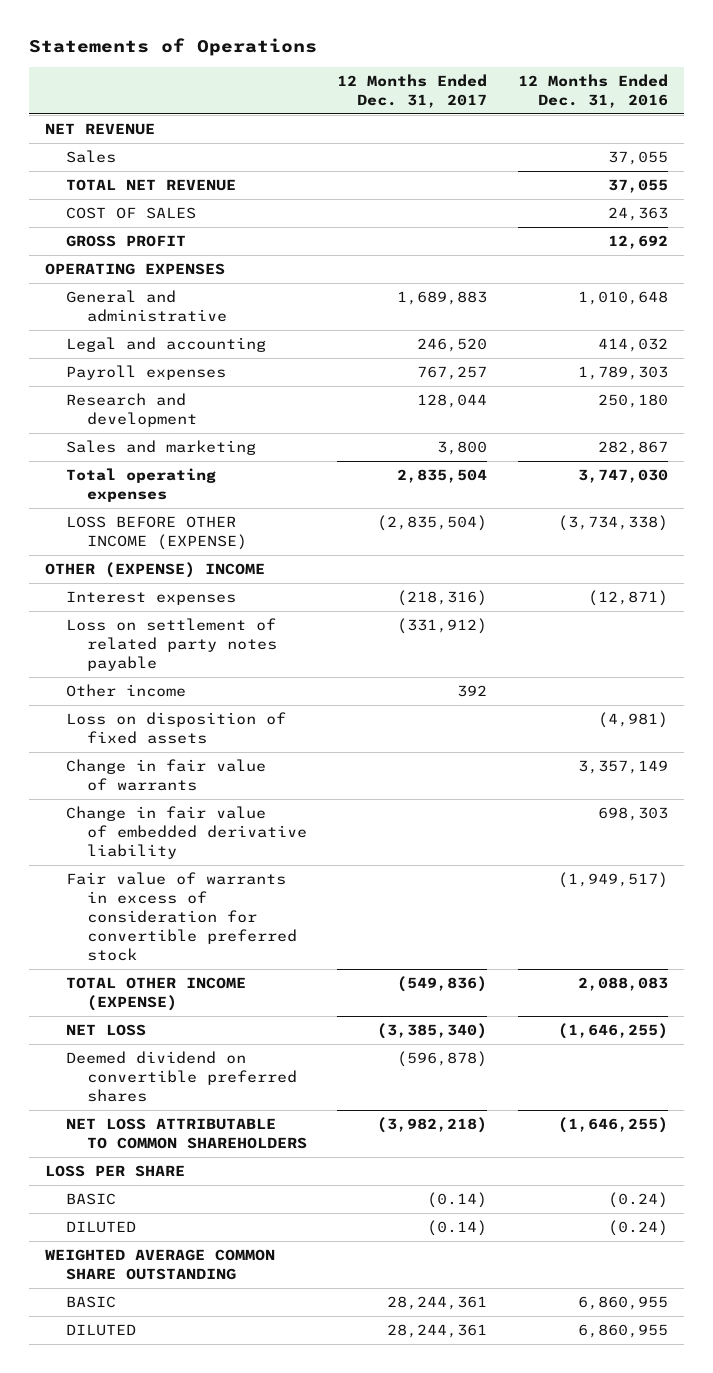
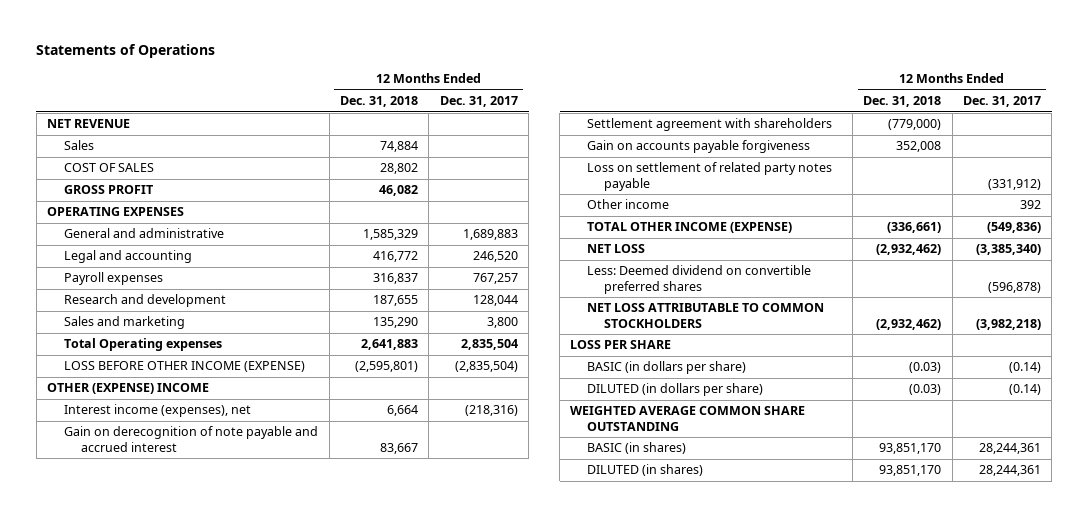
[518,73,669,108] 12 Months Ended Dec. 31, 2016 -> none
none -> [339,96,418,108] Dec. 31, 2018
[65,179,236,192] TOTAL NET REVENUE -> none
[65,468,216,503] Total operating expenses -> [64,338,223,352] Total Operating expenses
[65,591,236,606] Interest expenses -> [64,404,252,418] Interest income (expenses), net
none -> [64,426,319,452] Gain on derecognition of note payable and accrued interest
none -> [587,118,833,132] Settlement agreement with shareholders
none -> [587,140,811,154] Gain on accounts payable forgiveness
[65,712,286,745] Loss on disposition of fixed assets -> none
[65,759,266,792] Change in fair value of warrants -> none
[65,806,307,859] Change in fair value of embedded derivative liability -> none
[65,872,297,961] Fair value of warrants in excess of consideration for convertible preferred stock -> none
[65,1051,297,1102] Deemed dividend on convertible preferred shares -> [587,265,812,294] Less: Deemed dividend on convertible preferred shares
[65,1118,307,1150] NET LOSS ATTRIBUTABLE TO COMMON SHAREHOLDERS -> [587,303,825,328] NET LOSS ATTRIBUTABLE TO COMMON STOCKHOLDERS
[65,1193,116,1206] BASIC -> [587,361,747,375] BASIC (in dollars per share)
[65,1221,136,1234] DILUTED -> [587,383,764,397] DILUTED (in dollars per share)
[65,1296,116,1309] BASIC -> [587,442,687,455] BASIC (in shares)
[65,1324,136,1337] DILUTED -> [587,464,704,477] DILUTED (in shares)

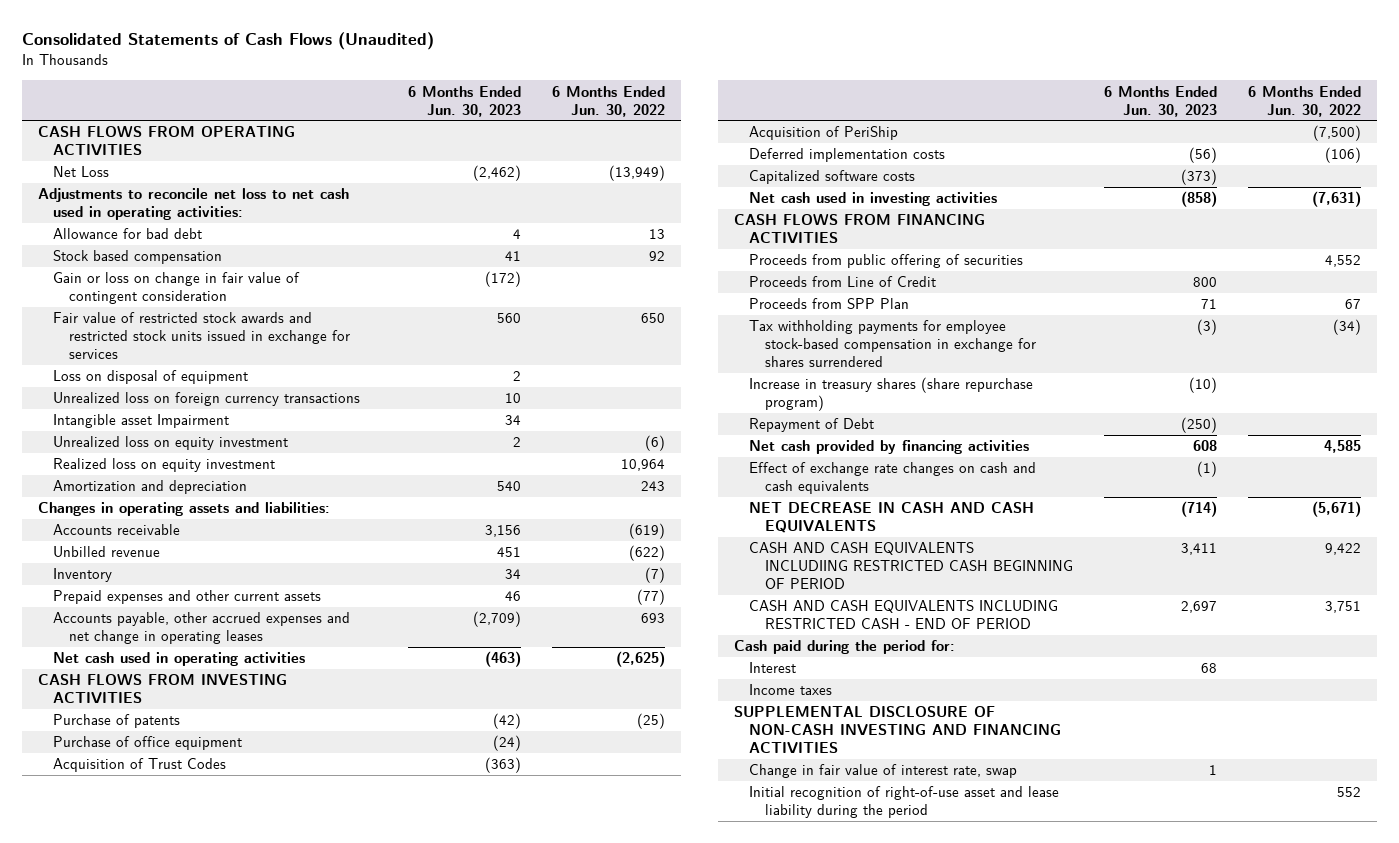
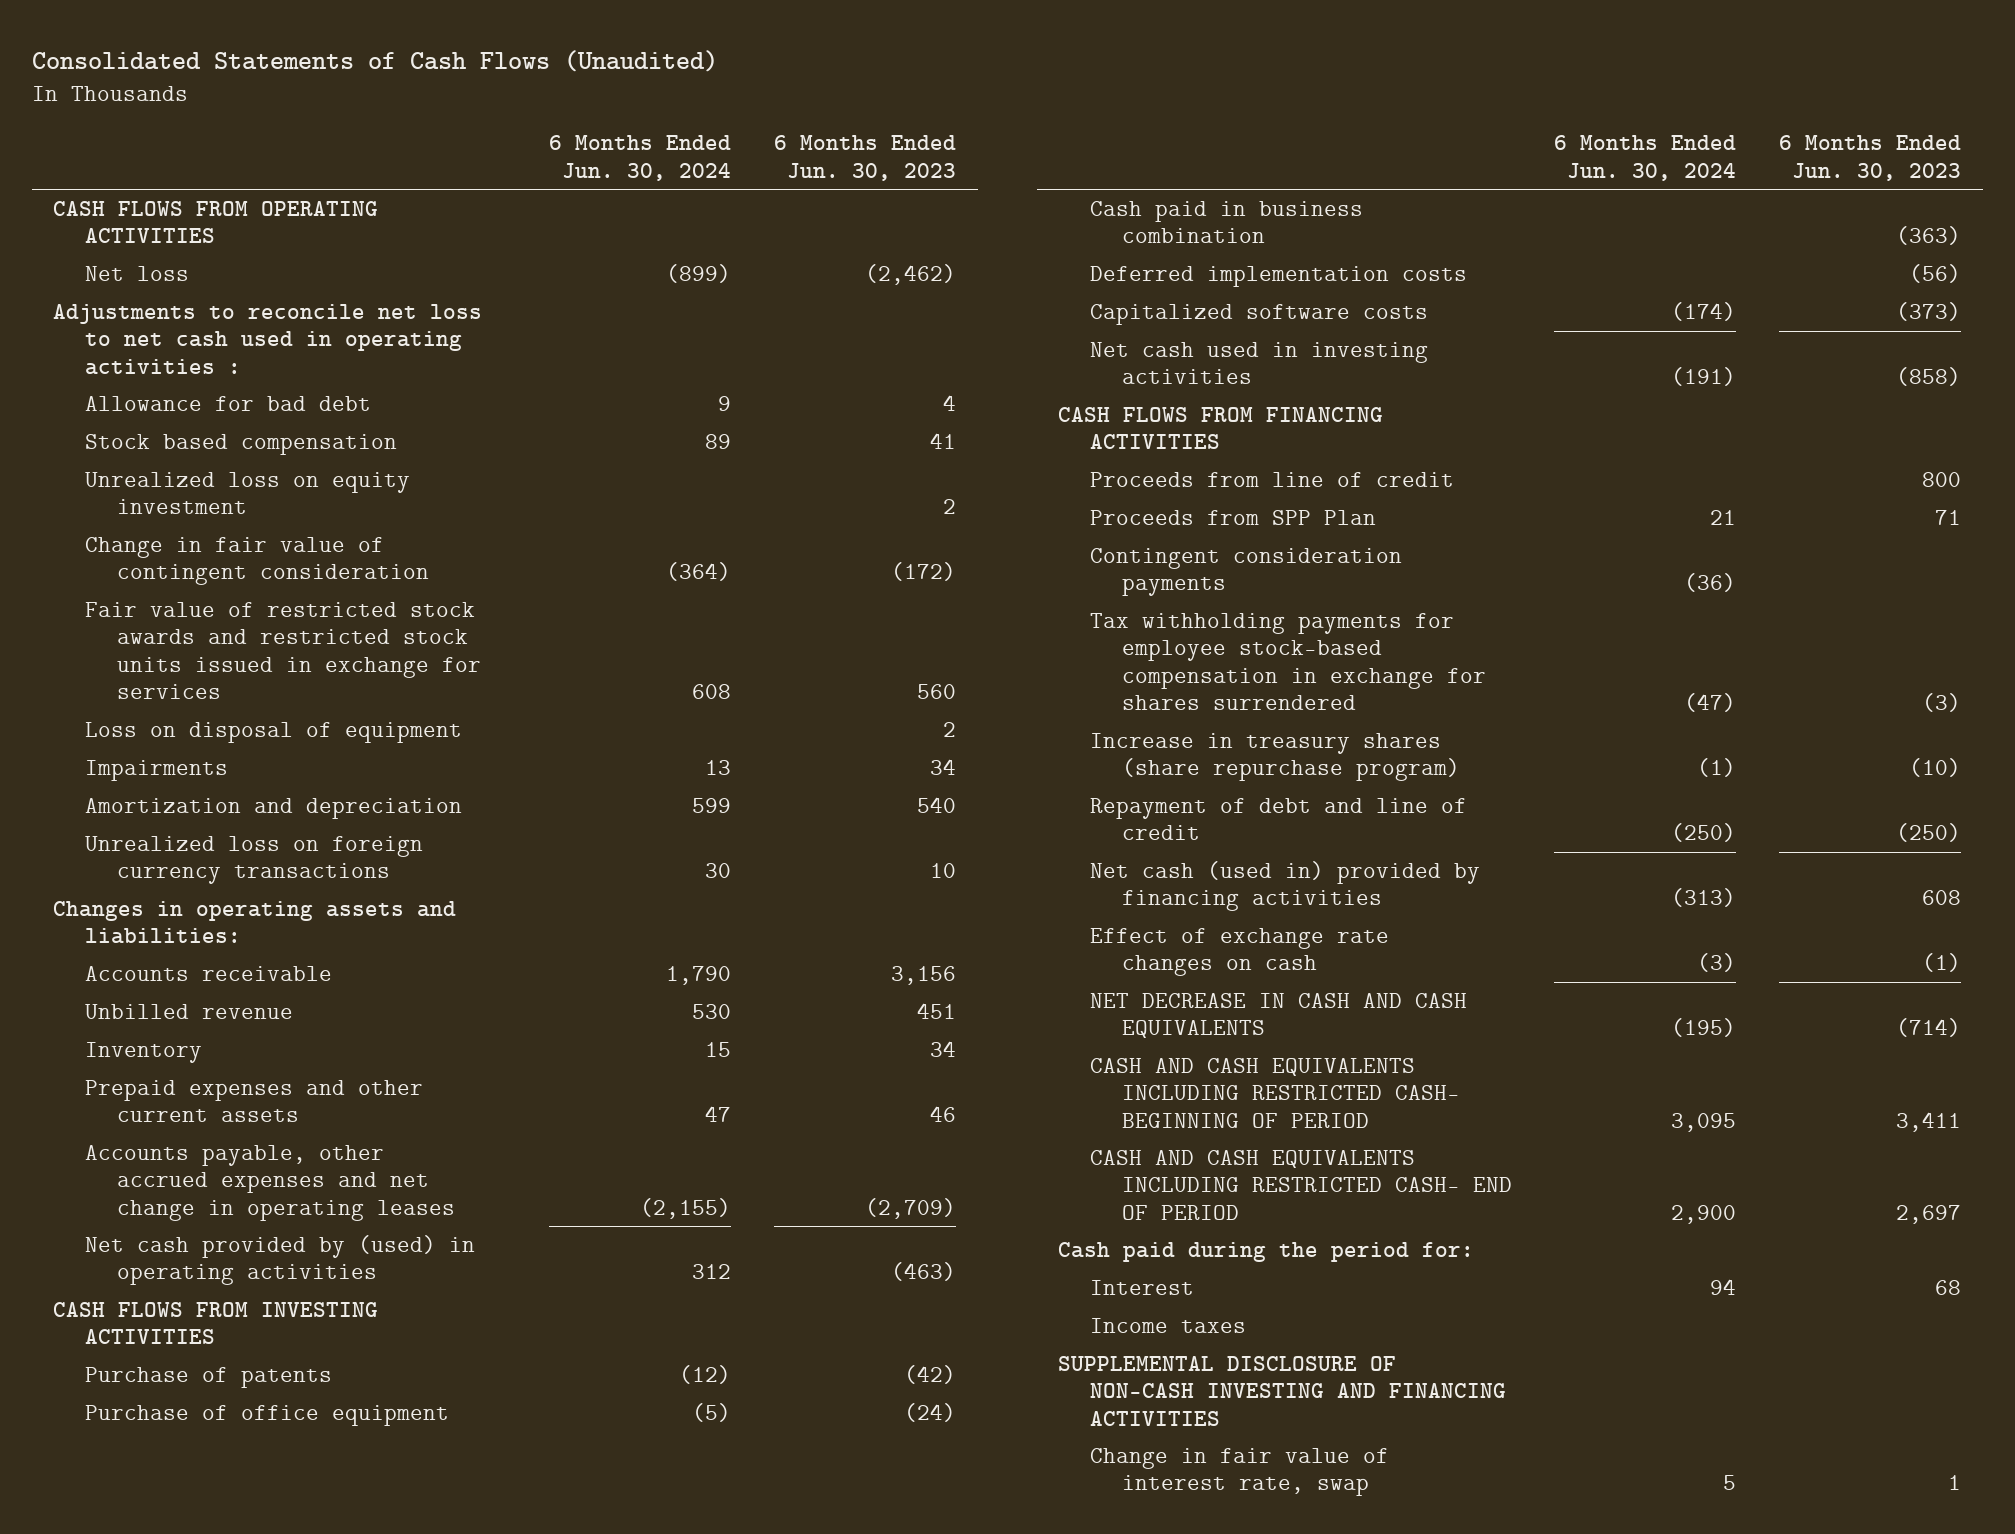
[552,85,666,117] 6 Months Ended Jun. 30, 2022 -> none
none -> [549,135,732,181] 6 Months Ended Jun. 30, 2024
[53,166,110,178] Net Loss -> [84,266,189,282] Net loss
[37,188,349,221] Adjustments to reconcile net loss to net cash used in operating activities: -> [53,304,483,375] Adjustments to reconcile net loss to net cash used in operating activities :
[53,436,289,451] Unrealized loss on equity investment -> [84,472,410,515] Unrealized loss on equity investment
[53,272,301,305] Gain or loss on change in fair value of contingent consideration -> [84,537,429,586] Change in fair value of contingent consideration
[53,458,276,473] Realized loss on equity investment -> none
[53,414,230,429] Intangible asset Impairment -> [84,760,228,782] Impairments
[53,392,361,407] Unrealized loss on foreign currency transactions -> [84,836,423,885] Unrealized loss on foreign currency transactions
[53,652,306,667] Net cash used in operating activities -> [84,1235,475,1286] Net cash provided by (used) in operating activities
[749,126,899,141] Acquisition of PeriShip -> none
[53,758,227,773] Acquisition of Trust Codes -> [1089,201,1363,244] Cash paid in business combination
[749,254,1024,269] Proceeds from public offering of securities -> none
[749,276,937,288] Proceeds from Line of Credit -> [1089,472,1454,488] Proceeds from line of credit
none -> [1089,548,1402,597] Contingent consideration payments
[749,418,875,433] Repayment of Debt -> [1089,798,1467,841] Repayment of debt and line of credit
[749,440,1030,455] Net cash provided by financing activities -> [1089,861,1480,912] Net cash (used in) provided by financing activities
[749,462,1037,495] Effect of exchange rate changes on cash and cash equivalents -> [1089,928,1389,977] Effect of exchange rate changes on cash
[749,542,1073,590] CASH AND CASH EQUIVALENTS INCLUDIING RESTRICTED CASH BEGINNING OF PERIOD -> [1089,1058,1460,1128] CASH AND CASH EQUIVALENTS INCLUDING RESTRICTED CASH- BEGINNING OF PERIOD
[749,600,1059,630] CASH AND CASH EQUIVALENTS INCLUDING RESTRICTED CASH - END OF PERIOD -> [1089,1150,1512,1220] CASH AND CASH EQUIVALENTS INCLUDING RESTRICTED CASH- END OF PERIOD
[749,786,1060,819] Initial recognition of right-of-use asset and lease liability during the period -> none

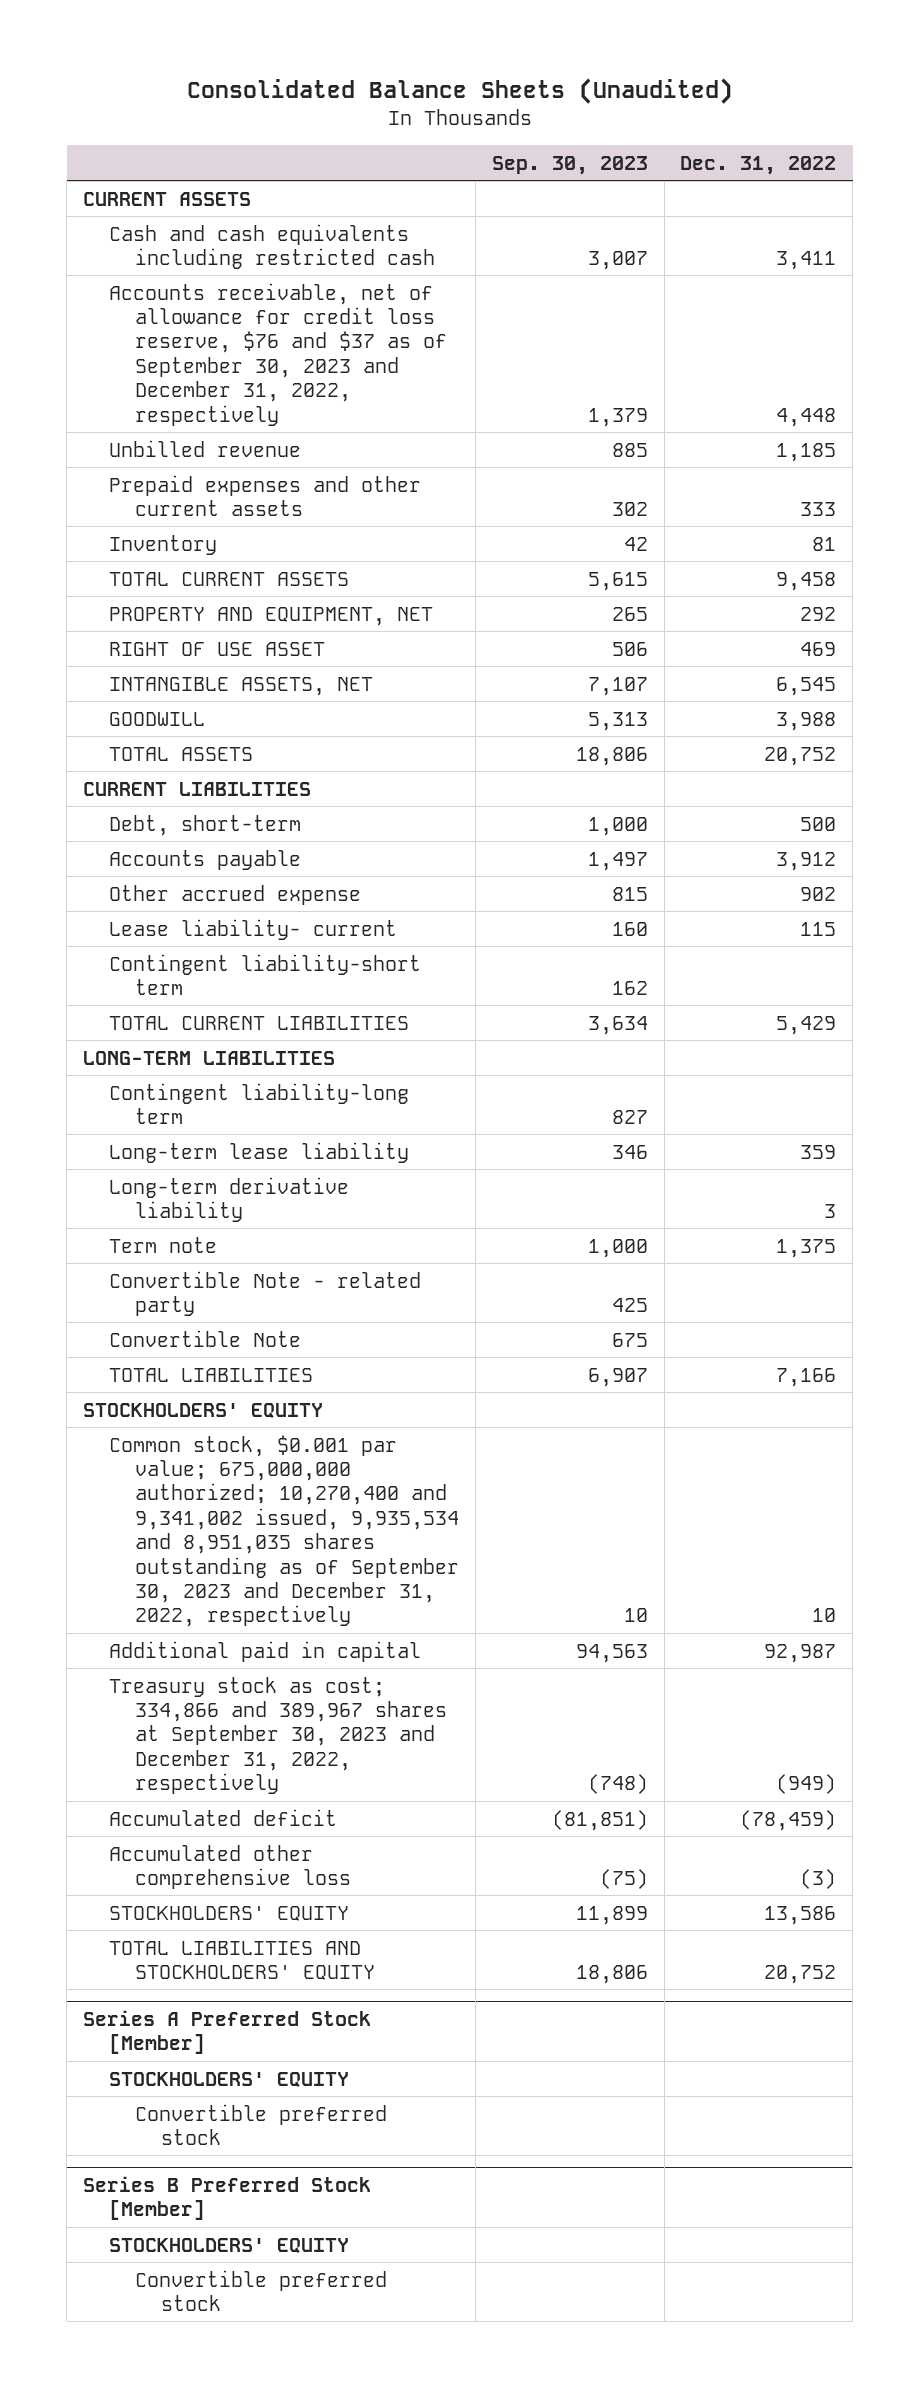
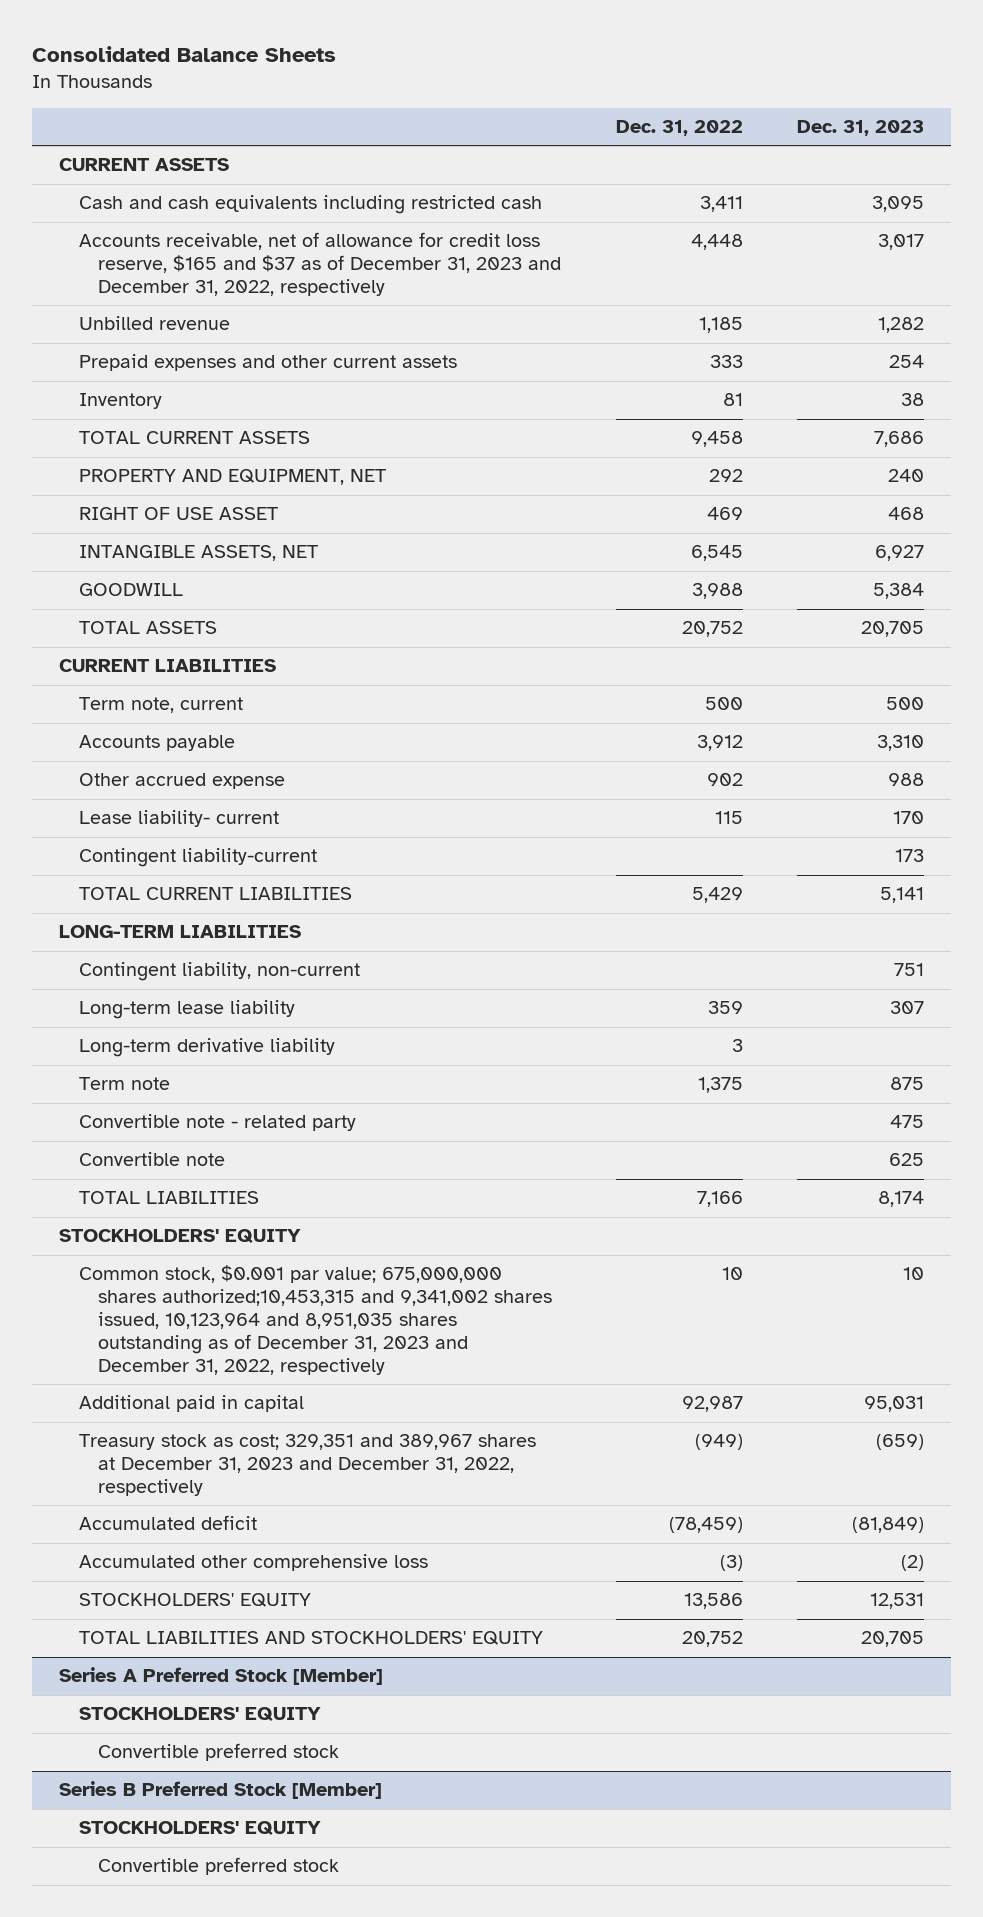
[186,78,733,105] Consolidated Balance Sheets (Unaudited) -> [32,46,337,63] Consolidated Balance Sheets
[491,156,648,176] Sep. 30, 2023 -> none
none -> [797,119,925,136] Dec. 31, 2023
[109,282,448,426] Accounts receivable, net of allowance for credit loss reserve, $76 and $37 as of September 30, 2023 and December 31, 2022, respectively -> [78,232,562,297] Accounts receivable, net of allowance for credit loss reserve, $165 and $37 as of December 31, 2023 and December 31, 2022, respectively
[109,814,302,836] Debt, short-term -> [78,697,243,714] Term note, current
[109,953,422,995] Contingent liability-short term -> none
none -> [78,848,317,868] Contingent liability-current
[109,1082,410,1124] Contingent liability-long term -> none
none -> [78,962,360,982] Contingent liability, non-current
[109,1270,422,1316] Convertible Note - related party -> [78,1114,356,1132] Convertible note - related party
[109,1329,302,1347] Convertible Note -> [78,1152,225,1167] Convertible note
[109,1434,460,1628] Common stock, $0.001 par value; 675,000,000 authorized; 10,270,400 and 9,341,002 issued, 9,935,534 and 8,951,035 shares outstanding as of September 30, 2023 and December 31, 2022, respectively -> [78,1265,553,1375] Common stock, $0.001 par value; 675,000,000 shares authorized;10,453,315 and 9,341,002 shares issued, 10,123,964 and 8,951,035 shares outstanding as of December 31, 2023 and December 31, 2022, respectively
[109,1676,448,1795] Treasury stock as cost; 334,866 and 389,967 shares at September 30, 2023 and December 31, 2022, respectively -> [78,1434,536,1497] Treasury stock as cost; 329,351 and 389,967 shares at December 31, 2023 and December 31, 2022, respectively

